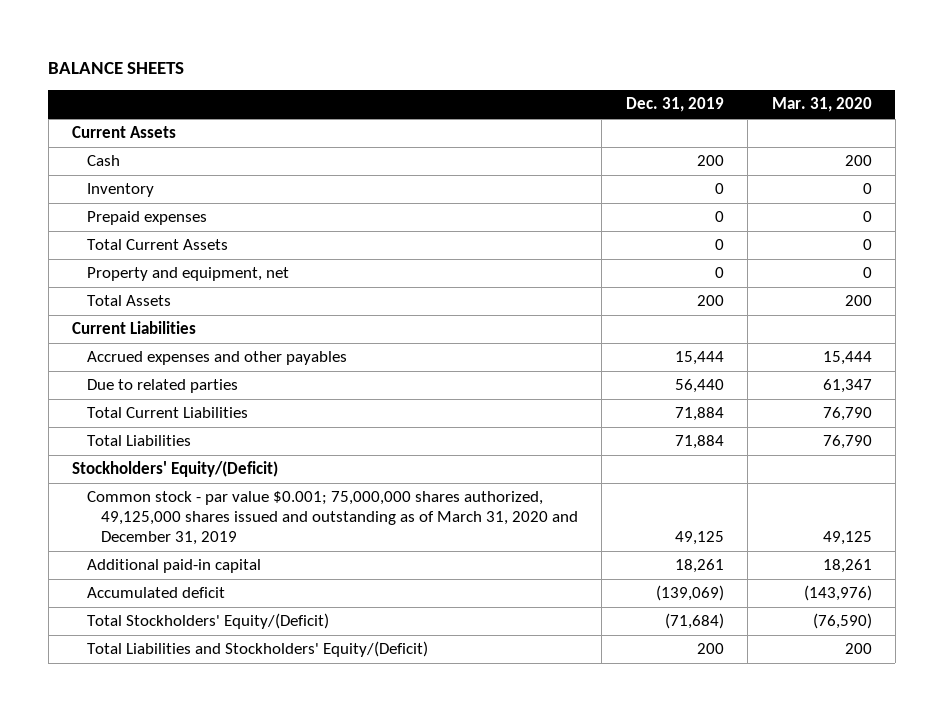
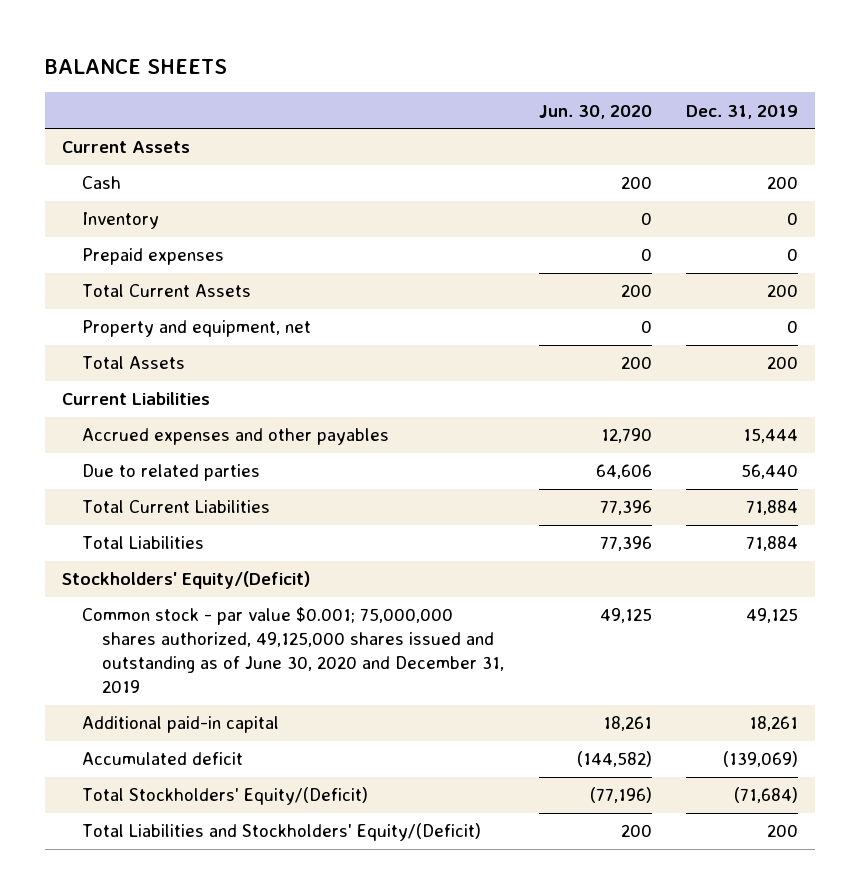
[771,97,872,113] Mar. 31, 2020 -> none
none -> [538,104,652,119] Jun. 30, 2020
[714,239,724,251] 0 -> [767,284,799,298] 200
[86,491,578,546] Common stock - par value $0.001; 75,000,000 shares authorized, 49,125,000 shares issued and outstanding as of March 31, 2020 and December 31, 2019 -> [82,607,505,694] Common stock - par value $0.001; 75,000,000 shares authorized, 49,125,000 shares issued and outstanding as of June 30, 2020 and December 31, 2019

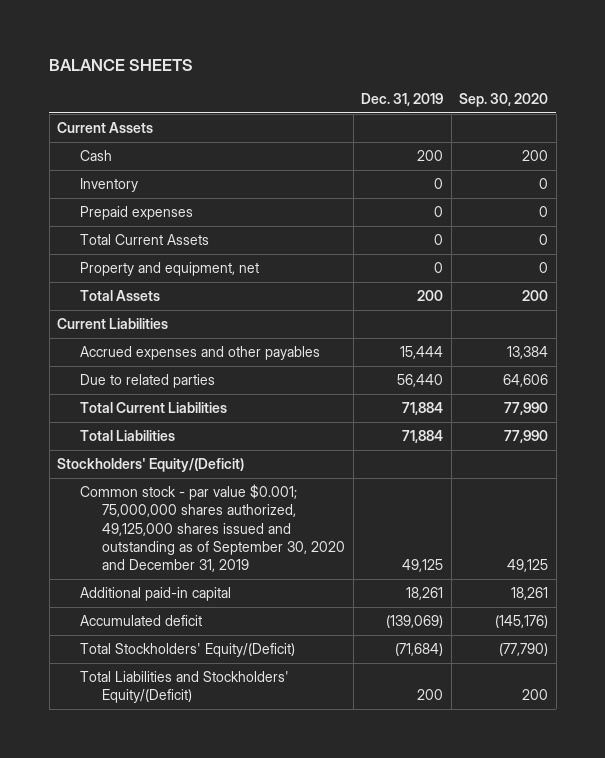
[538,104,652,119] Jun. 30, 2020 -> none
none -> [459,93,549,108] Sep. 30, 2020
[767,284,799,298] 200 -> [434,234,444,246] 0
[82,607,505,694] Common stock - par value $0.001; 75,000,000 shares authorized, 49,125,000 shares issued and outstanding as of June 30, 2020 and December 31, 2019 -> [79,484,346,573] Common stock - par value $0.001; 75,000,000 shares authorized, 49,125,000 shares issued and outstanding as of September 30, 2020 and December 31, 2019

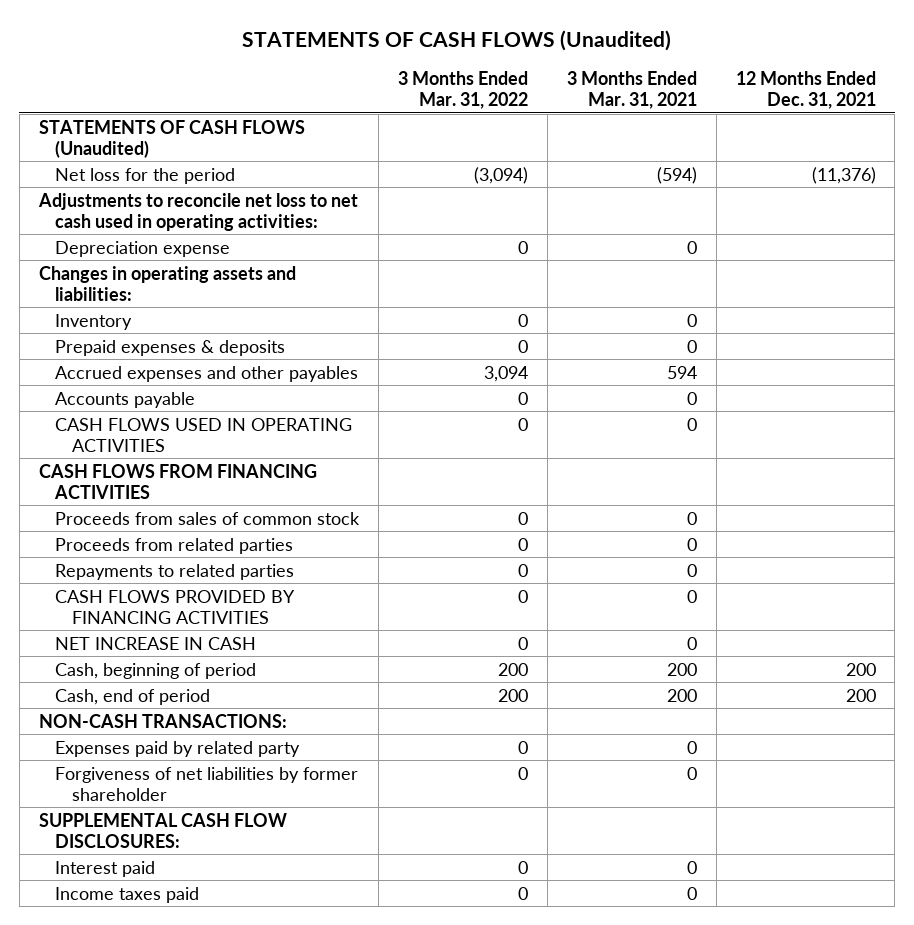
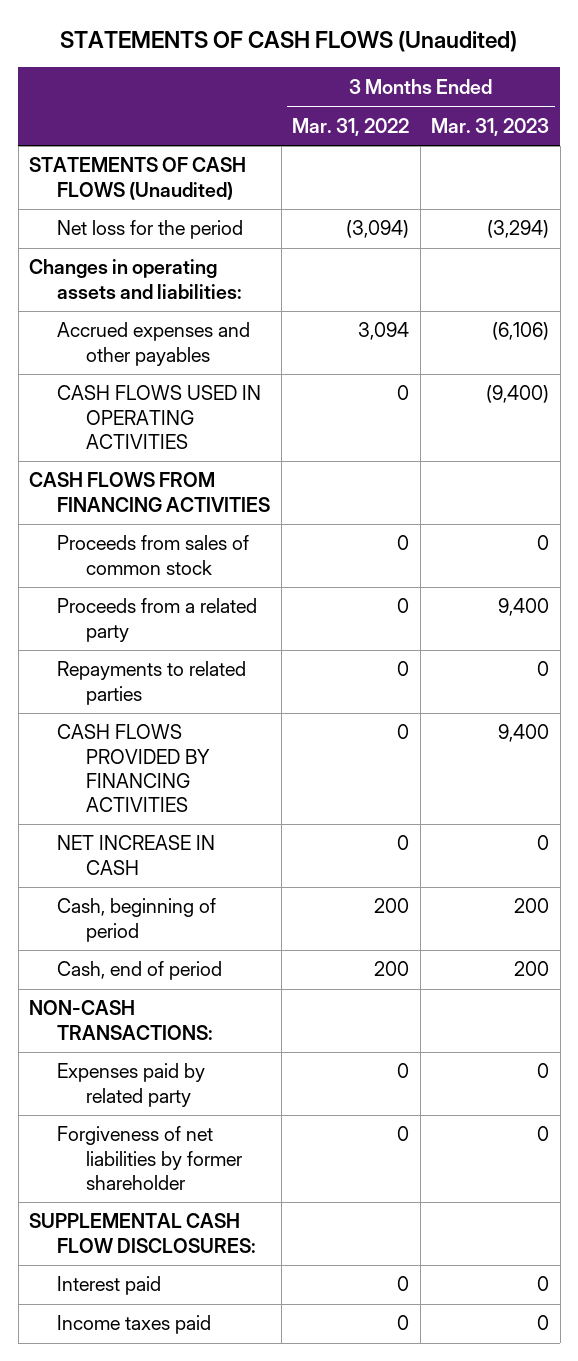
[566,70,697,109] 3 Months Ended Mar. 31, 2021 -> none
[735,70,876,109] 12 Months Ended Dec. 31, 2021 -> none
none -> [431,117,550,136] Mar. 31, 2023
[37,192,358,231] Adjustments to reconcile net loss to net cash used in operating activities: -> none
[55,240,231,257] Depreciation expense -> none
[55,313,133,330] Inventory -> none
[55,339,286,356] Prepaid expenses & deposits -> none
[55,391,196,408] Accounts payable -> none
[55,537,294,554] Proceeds from related parties -> [57,598,258,642] Proceeds from a related party

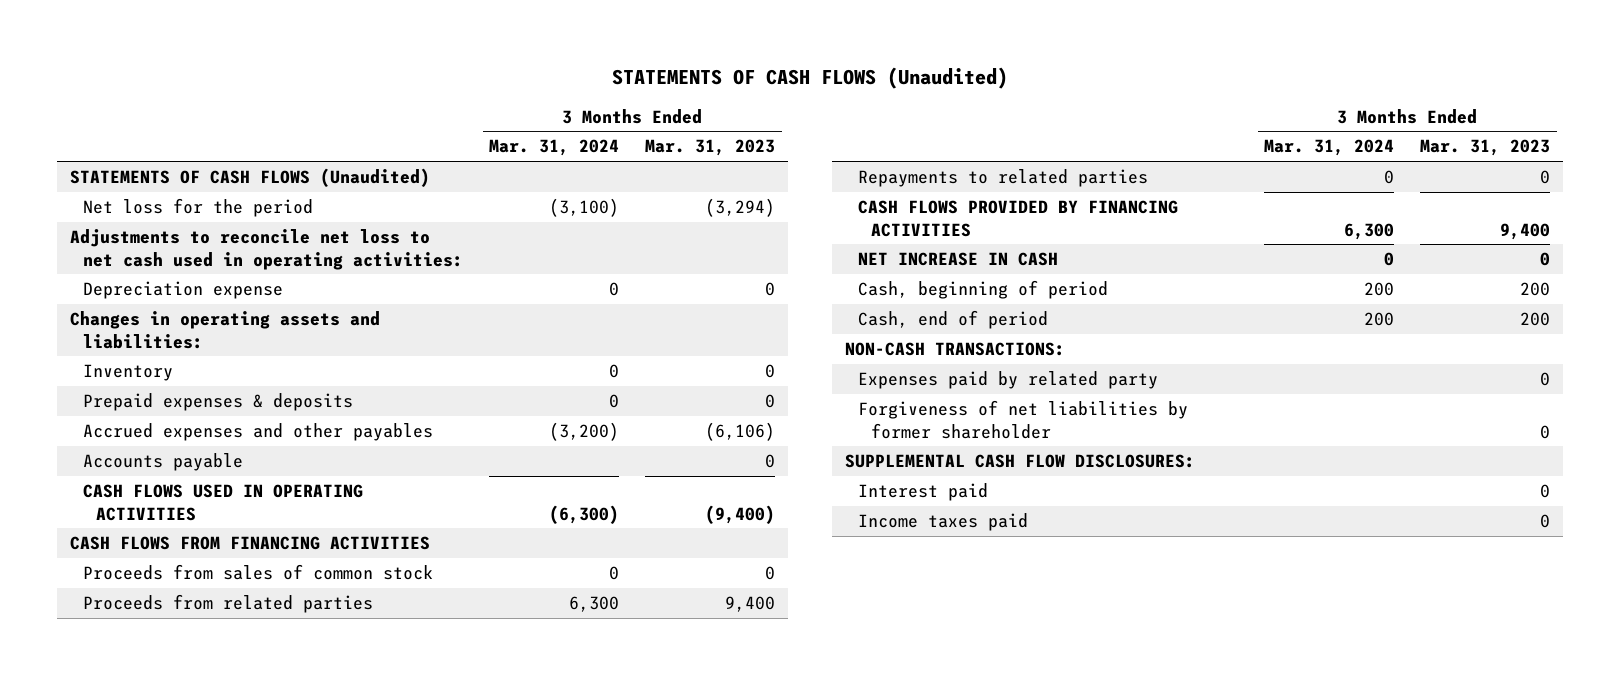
[292,117,410,136] Mar. 31, 2022 -> none
none -> [489,139,620,157] Mar. 31, 2024
none -> [70,228,464,270] Adjustments to reconcile net loss to net cash used in operating activities:
none -> [83,280,284,299] Depreciation expense
none -> [83,363,174,381] Inventory
none -> [83,392,354,411] Prepaid expenses & deposits
none -> [83,452,244,471] Accounts payable
[57,598,258,642] Proceeds from a related party -> [83,593,374,613] Proceeds from related parties

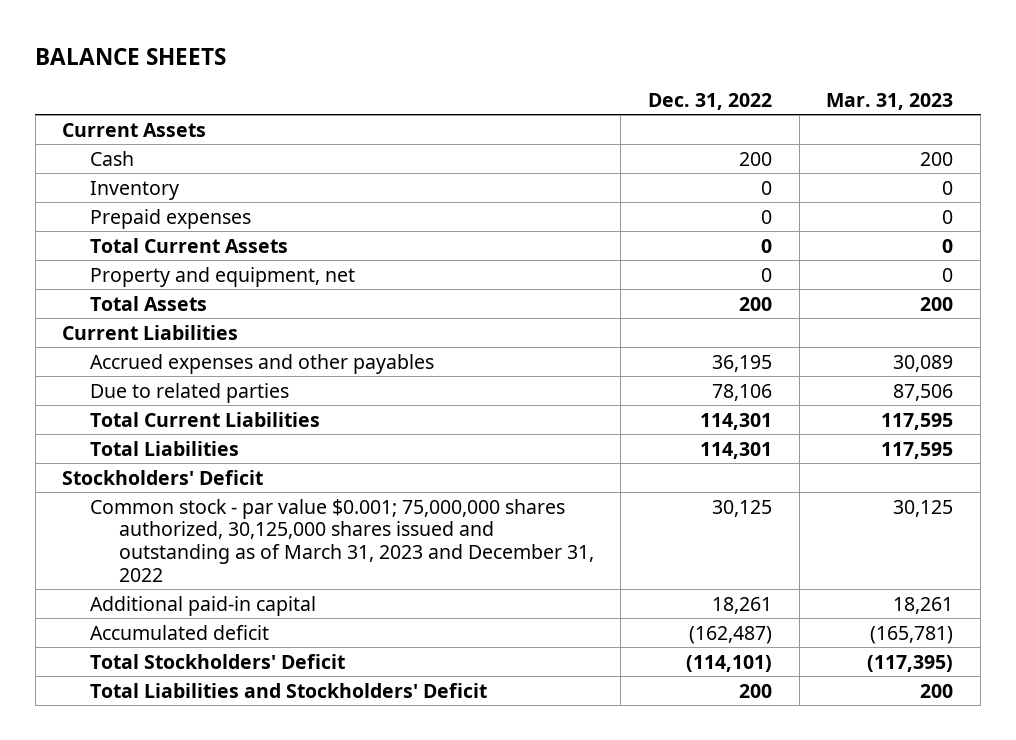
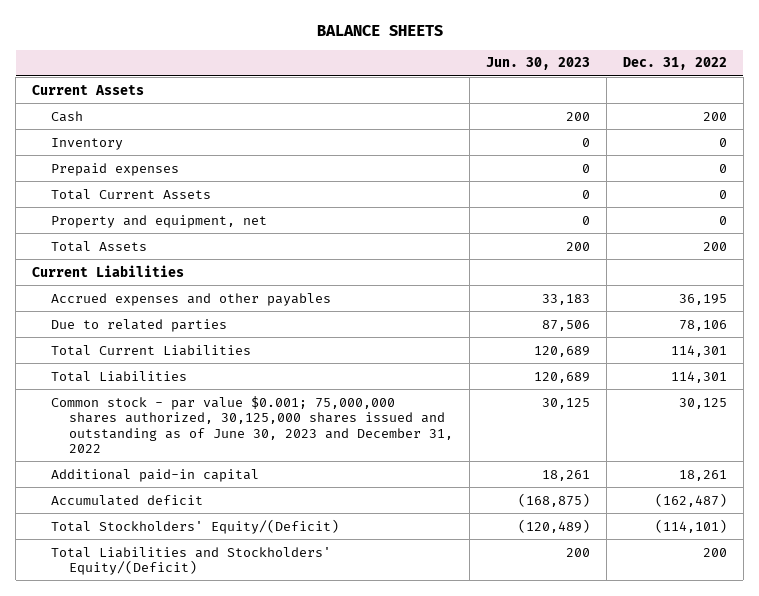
[826,92,954,110] Mar. 31, 2023 -> none
none -> [485,57,590,71] Jun. 30, 2023
[62,469,264,485] Stockholders' Deficit -> none
[90,498,594,582] Common stock - par value $0.001; 75,000,000 shares authorized, 30,125,000 shares issued and outstanding as of March 31, 2023 and December 31, 2022 -> [50,395,453,454] Common stock - par value $0.001; 75,000,000 shares authorized, 30,125,000 shares issued and outstanding as of June 30, 2023 and December 31, 2022
[90,653,346,669] Total Stockholders' Deficit -> [50,518,339,534] Total Stockholders' Equity/(Deficit)
[90,682,488,698] Total Liabilities and Stockholders' Deficit -> [50,546,331,576] Total Liabilities and Stockholders' Equity/(Deficit)

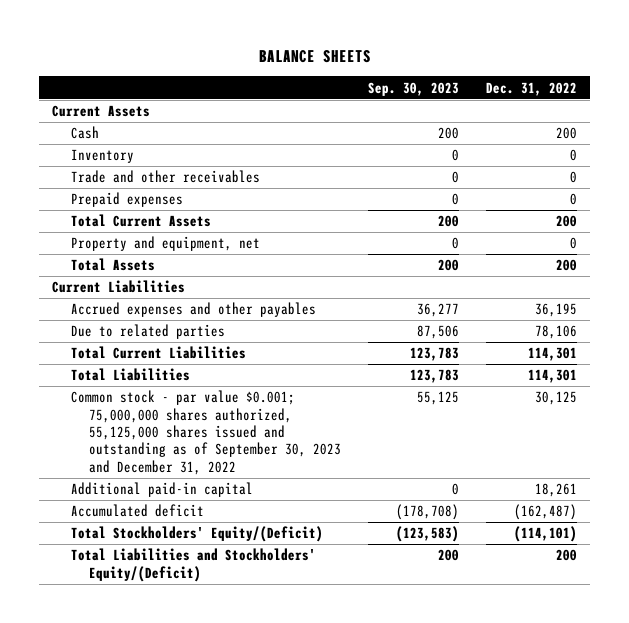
[485,57,590,71] Jun. 30, 2023 -> none
none -> [368,81,460,96] Sep. 30, 2023
none -> [70,170,260,184] Trade and other receivables
[718,189,727,199] 0 -> [555,215,577,228] 200
[50,395,453,454] Common stock - par value $0.001; 75,000,000 shares authorized, 30,125,000 shares issued and outstanding as of June 30, 2023 and December 31, 2022 -> [70,390,342,475] Common stock - par value $0.001; 75,000,000 shares authorized, 55,125,000 shares issued and outstanding as of September 30, 2023 and December 31, 2022

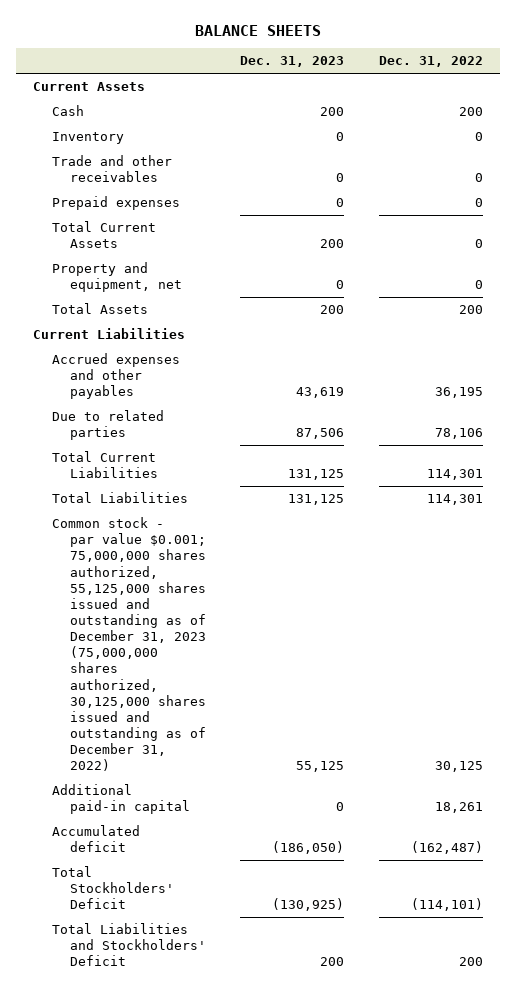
[368,81,460,96] Sep. 30, 2023 -> none
none -> [240,56,345,68] Dec. 31, 2023
[555,215,577,228] 200 -> [474,239,483,249] 0
[70,390,342,475] Common stock - par value $0.001; 75,000,000 shares authorized, 55,125,000 shares issued and outstanding as of September 30, 2023 and December 31, 2022 -> [51,517,206,772] Common stock - par value $0.001; 75,000,000 shares authorized, 55,125,000 shares issued and outstanding as of December 31, 2023 (75,000,000 shares authorized, 30,125,000 shares issued and outstanding as of December 31, 2022)
[70,526,323,543] Total Stockholders' Equity/(Deficit) -> [51,866,174,910] Total Stockholders' Deficit
[70,548,316,582] Total Liabilities and Stockholders' Equity/(Deficit) -> [51,923,206,967] Total Liabilities and Stockholders' Deficit

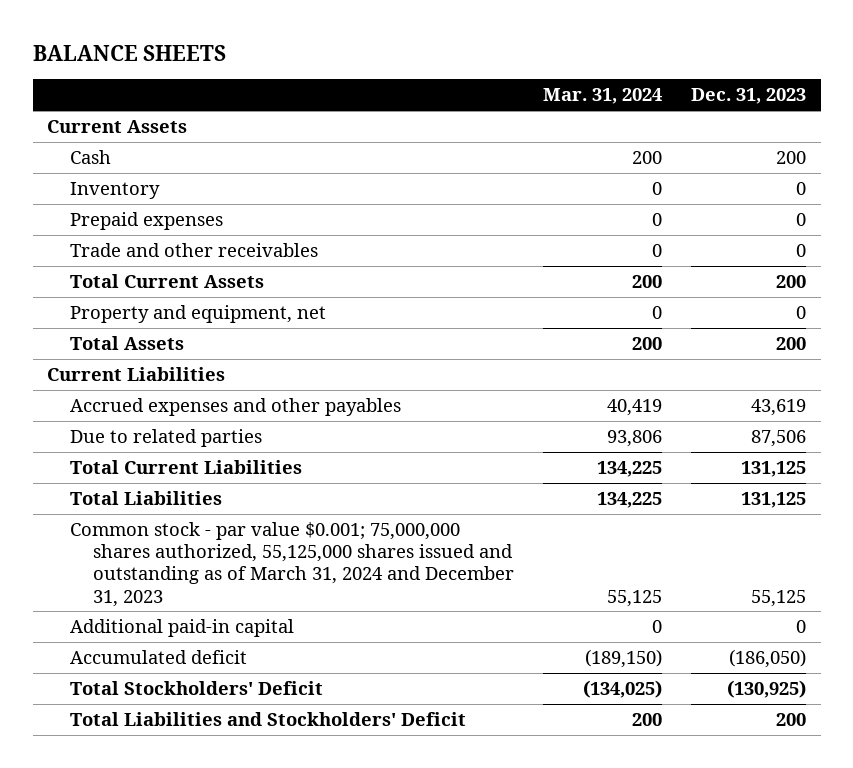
[378,56,483,68] Dec. 31, 2022 -> none
none -> [542,88,662,105] Mar. 31, 2024
[51,155,172,183] Trade and other receivables -> [69,242,318,257] Trade and other receivables
[51,517,206,772] Common stock - par value $0.001; 75,000,000 shares authorized, 55,125,000 shares issued and outstanding as of December 31, 2023 (75,000,000 shares authorized, 30,125,000 shares issued and outstanding as of December 31, 2022) -> [69,521,514,607] Common stock - par value $0.001; 75,000,000 shares authorized, 55,125,000 shares issued and outstanding as of March 31, 2024 and December 31, 2023

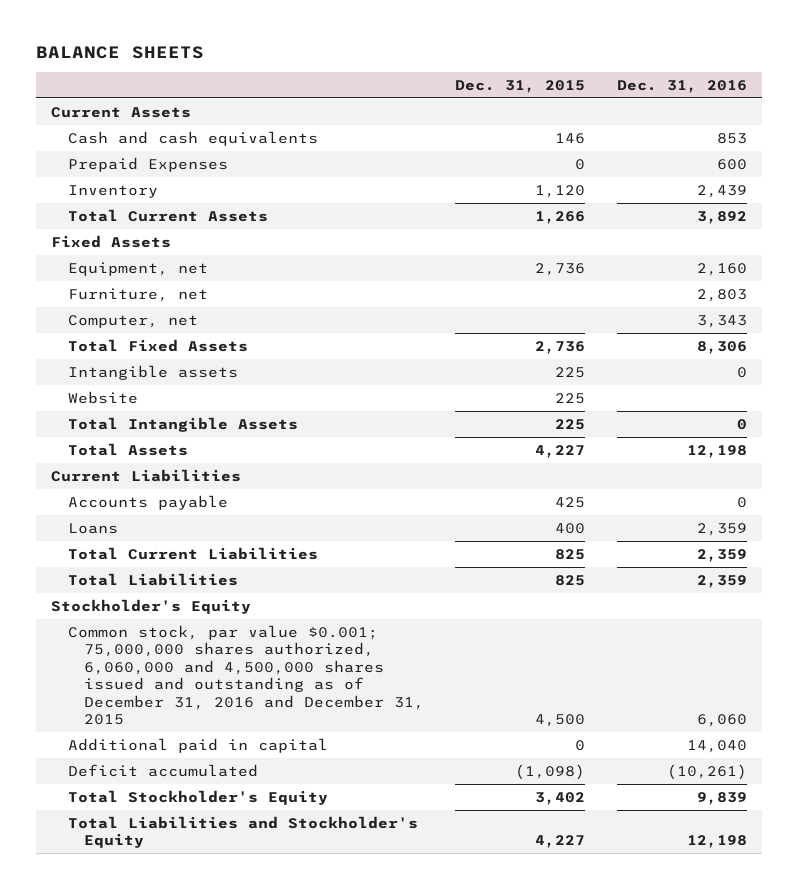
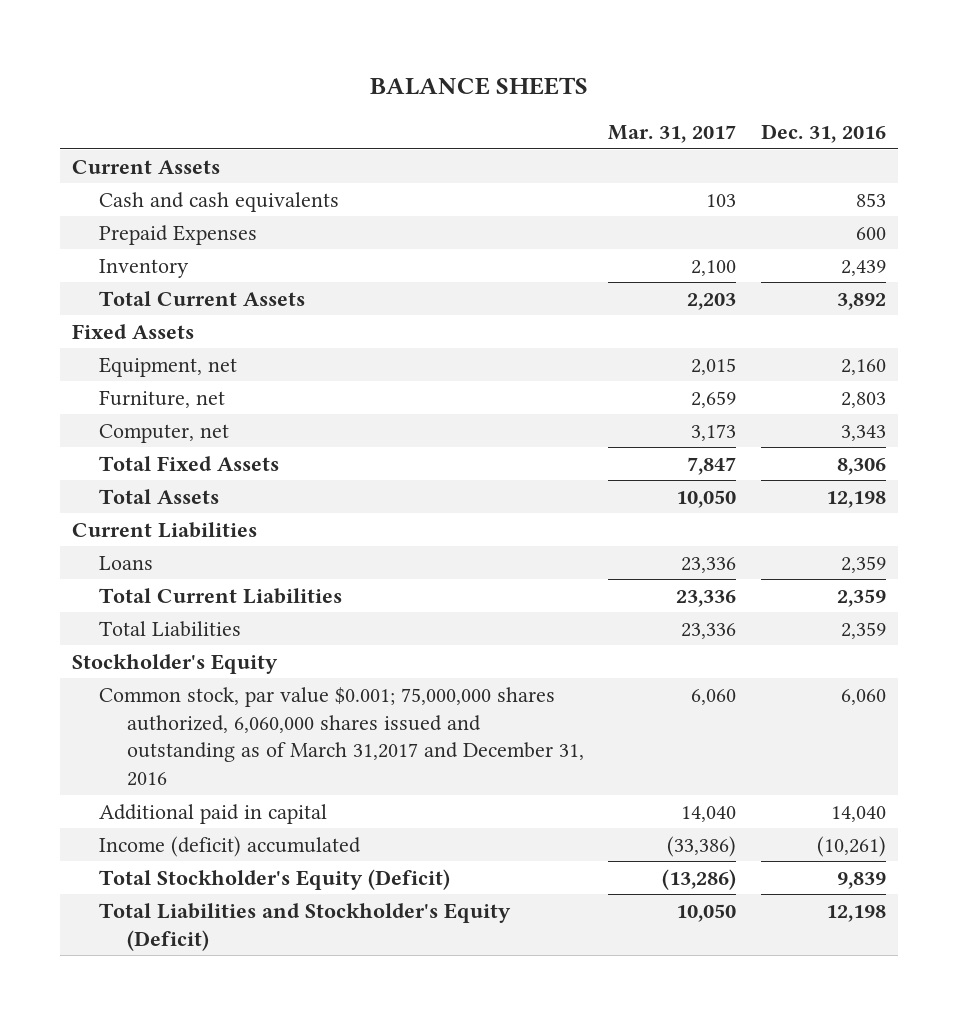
[455,79,586,93] Dec. 31, 2015 -> none
none -> [608,125,737,144] Mar. 31, 2017
[67,364,238,380] Intangible assets -> none
[67,390,138,404] Website -> none
[67,416,298,432] Total Intangible Assets -> none
[67,494,228,510] Accounts payable -> none
[67,624,424,726] Common stock, par value $0.001; 75,000,000 shares authorized, 6,060,000 and 4,500,000 shares issued and outstanding as of December 31, 2016 and December 31, 2015 -> [99,686,584,787] Common stock, par value $0.001; 75,000,000 shares authorized, 6,060,000 shares issued and outstanding as of March 31,2017 and December 31, 2016
[67,763,258,777] Deficit accumulated -> [99,835,362,857] Income (deficit) accumulated
[67,789,328,805] Total Stockholder's Equity -> [99,868,451,890] Total Stockholder's Equity (Deficit)
[67,815,418,849] Total Liabilities and Stockholder's Equity -> [99,902,512,951] Total Liabilities and Stockholder's Equity (Deficit)

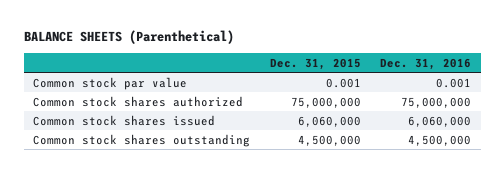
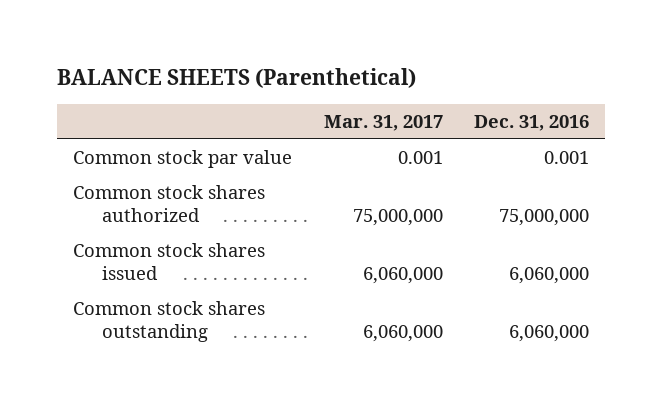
[269,57,361,70] Dec. 31, 2015 -> none
none -> [323,114,443,131] Mar. 31, 2017
[408,134,472,146] 4,500,000 -> [509,325,590,343] 6,060,000

